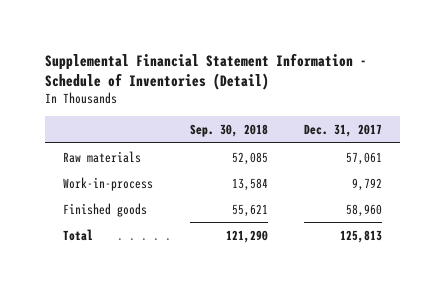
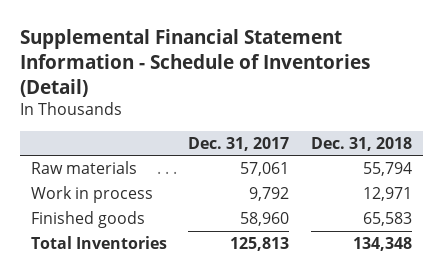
[189,124,268,138] Sep. 30, 2018 -> none
none -> [311,136,413,151] Dec. 31, 2018
[63,176,154,191] Work-in-process -> [30,185,153,203] Work in process
[63,228,94,241] Total -> [30,235,167,249] Total Inventories

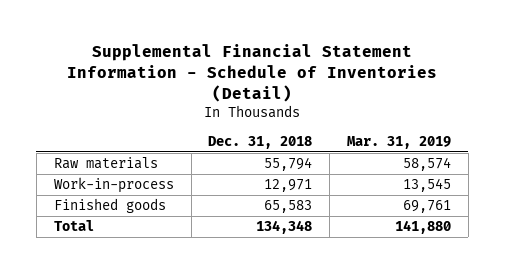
[188,136,290,151] Dec. 31, 2017 -> none
none -> [347,136,452,150] Mar. 31, 2019
[30,185,153,203] Work in process -> [53,177,174,194] Work-in-process
[30,235,167,249] Total Inventories -> [53,220,94,232] Total

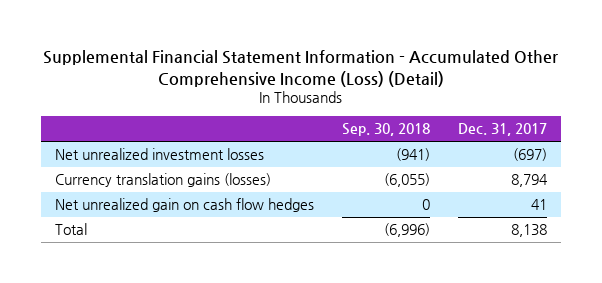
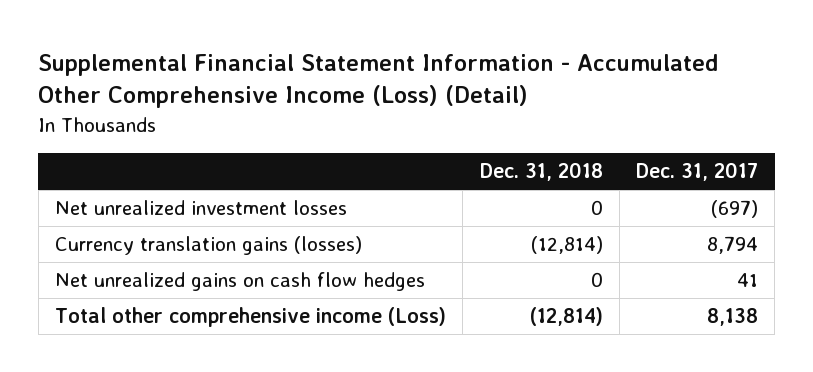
[342,123,431,137] Sep. 30, 2018 -> none
none -> [479,162,603,182] Dec. 31, 2018
[54,198,314,213] Net unrealized gain on cash flow hedges -> [54,272,425,292] Net unrealized gains on cash flow hedges
[54,223,87,236] Total -> [54,307,446,328] Total other comprehensive income (Loss)

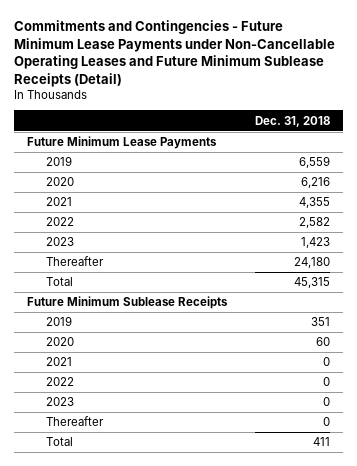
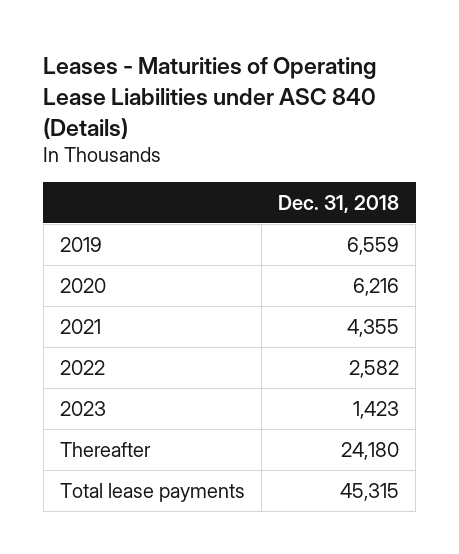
[13,20,335,87] Commitments and Contingencies - Future Minimum Lease Payments under Non-Cancellable Operating Leases and Future Minimum Sublease Receipts (Detail) -> [43,56,378,139] Leases - Maturities of Operating Lease Liabilities under ASC 840 (Details)
[27,136,218,150] Future Minimum Lease Payments -> none
[27,296,229,310] Future Minimum Sublease Receipts -> none
[45,316,72,327] 2019 -> none
[45,337,74,347] 2020 -> none
[45,357,72,367] 2021 -> none
[45,377,74,387] 2022 -> none
[45,397,74,407] 2023 -> none
[45,416,104,427] Thereafter -> none
[45,437,73,447] Total -> none
[45,277,73,287] Total -> [59,482,245,502] Total lease payments

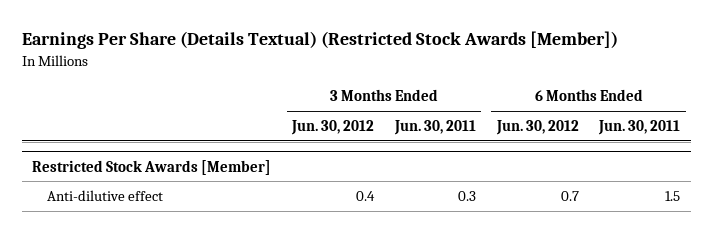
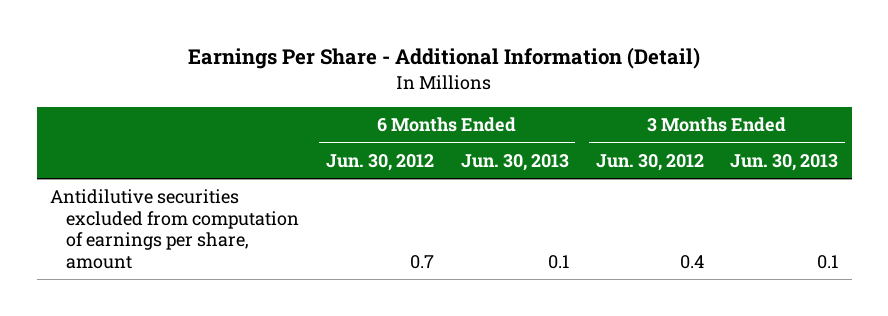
[21,31,618,50] Earnings Per Share (Details Textual) (Restricted Stock Awards [Member]) -> [188,47,701,70] Earnings Per Share - Additional Information (Detail)
[393,120,476,136] Jun. 30, 2011 -> none
[598,120,681,136] Jun. 30, 2011 -> none
none -> [460,153,569,171] Jun. 30, 2013
none -> [730,153,839,171] Jun. 30, 2013
[32,159,272,175] Restricted Stock Awards [Member] -> none
[47,190,164,202] Anti-dilutive effect -> [49,189,299,269] Antidilutive securities excluded from computation of earnings per share, amount

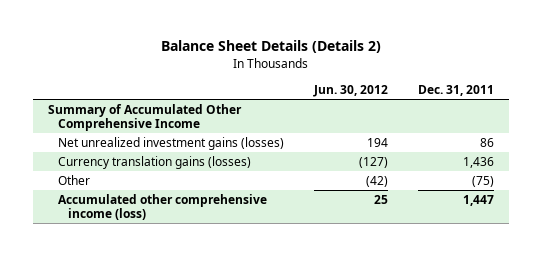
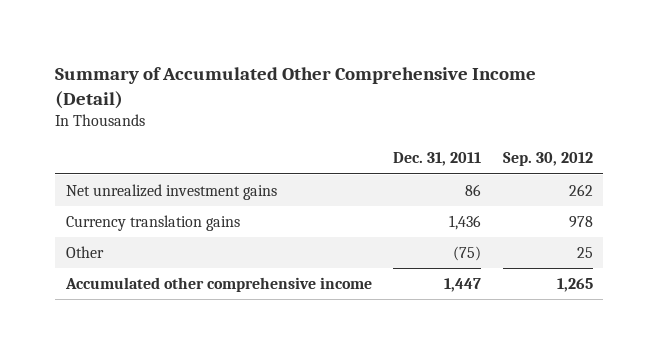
[160,40,381,54] Balance Sheet Details (Details 2) -> [55,67,537,109] Summary of Accumulated Other Comprehensive Income (Detail)
[312,85,388,98] Jun. 30, 2012 -> none
none -> [502,152,593,167] Sep. 30, 2012
[47,103,242,132] Summary of Accumulated Other Comprehensive Income -> none
[57,136,284,150] Net unrealized investment gains (losses) -> [66,184,278,201] Net unrealized investment gains
[57,155,251,169] Currency translation gains (losses) -> [66,215,241,232] Currency translation gains
[57,193,267,221] Accumulated other comprehensive income (loss) -> [65,277,373,293] Accumulated other comprehensive income

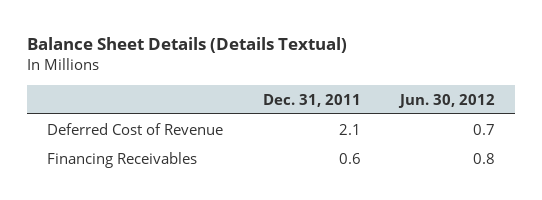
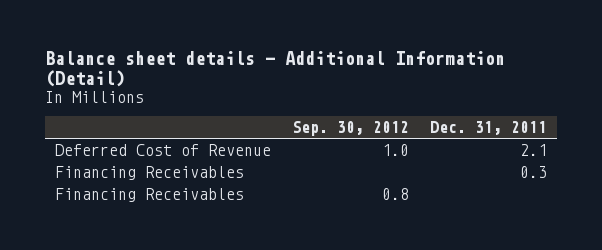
[27,37,348,54] Balance Sheet Details (Details Textual) -> [44,51,505,88] Balance sheet details - Additional Information (Detail)
[398,93,496,108] Jun. 30, 2012 -> none
none -> [291,121,409,137] Sep. 30, 2012
[338,152,361,164] 0.6 -> [519,166,547,179] 0.3
none -> [55,188,245,203] Financing Receivables

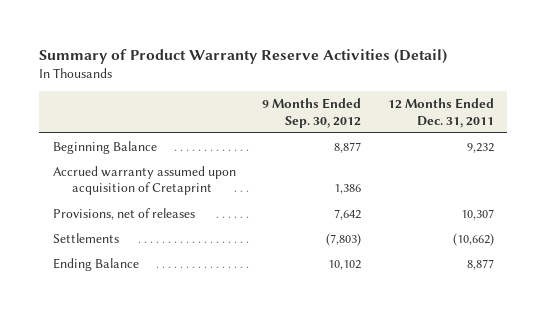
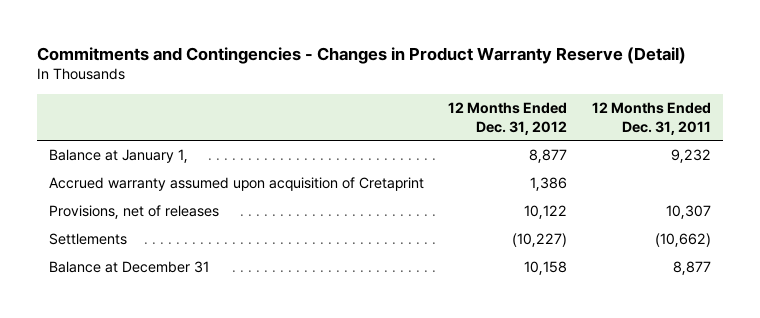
[39,48,448,64] Summary of Product Warranty Reserve Activities (Detail) -> [36,46,686,64] Commitments and Contingencies - Changes in Product Warranty Reserve (Detail)
[262,98,362,128] 9 Months Ended Sep. 30, 2012 -> none
none -> [448,101,568,135] 12 Months Ended Dec. 31, 2012
[52,140,157,154] Beginning Balance -> [49,149,189,164] Balance at January 1,
[52,257,139,271] Ending Balance -> [49,261,210,274] Balance at December 31

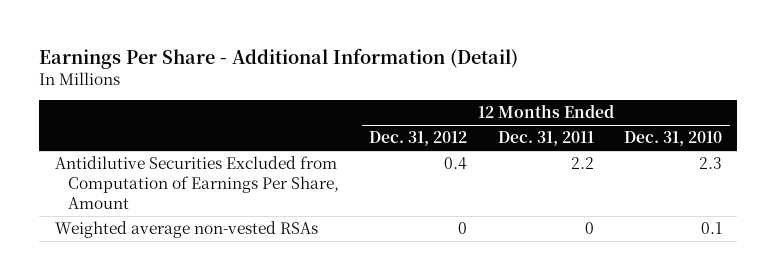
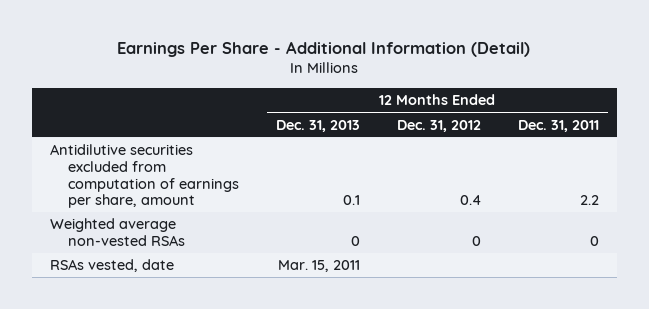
[624,131,723,147] Dec. 31, 2010 -> none
none -> [275,119,360,132] Dec. 31, 2013
[54,156,339,209] Antidilutive Securities Excluded from Computation of Earnings Per Share, Amount -> [50,144,239,209] Antidilutive securities excluded from computation of earnings per share, amount
none -> [50,259,175,273] RSAs vested, date

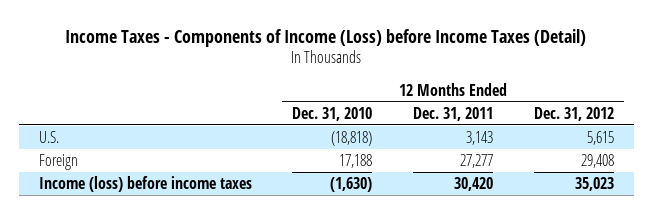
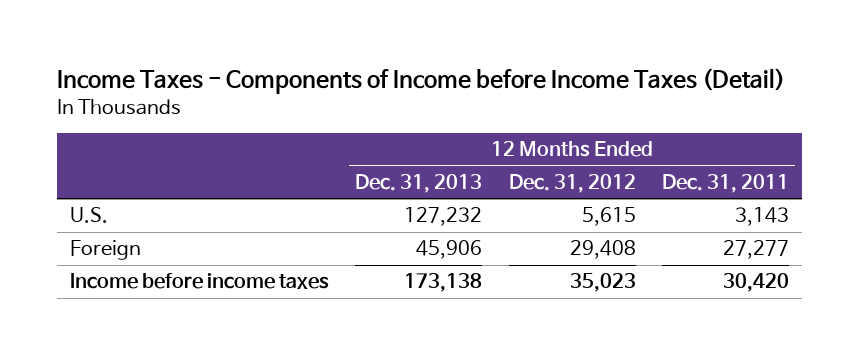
[65,28,587,47] Income Taxes - Components of Income (Loss) before Income Taxes (Detail) -> [56,68,785,95] Income Taxes - Components of Income before Income Taxes (Detail)
[292,106,373,121] Dec. 31, 2010 -> none
none -> [355,173,483,193] Dec. 31, 2013
[38,175,252,192] Income (loss) before income taxes -> [69,273,329,290] Income before income taxes

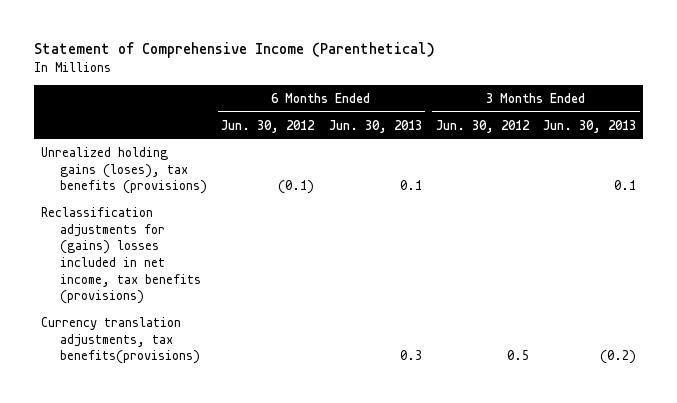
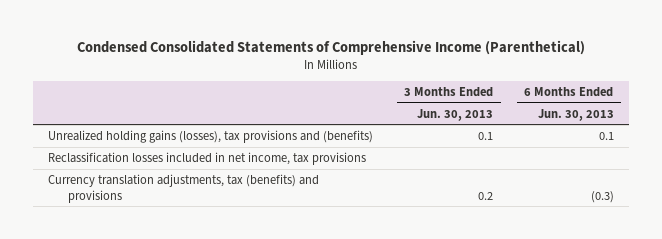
[33,42,435,59] Statement of Comprehensive Income (Parenthetical) -> [76,39,585,55] Condensed Consolidated Statements of Comprehensive Income (Parenthetical)
[221,119,316,133] Jun. 30, 2012 -> none
[435,119,530,133] Jun. 30, 2012 -> none
[40,146,207,195] Unrealized holding gains (loses), tax benefits (provisions) -> [48,129,374,143] Unrealized holding gains (losses), tax provisions and (benefits)
[40,206,201,305] Reclassification adjustments for (gains) losses included in net income, tax benefits (provisions) -> [48,151,367,165] Reclassification losses included in net income, tax provisions
[40,316,200,365] Currency translation adjustments, tax benefits(provisions) -> [48,173,320,203] Currency translation adjustments, tax (benefits) and provisions
[399,350,422,361] 0.3 -> [590,190,614,203] (0.3)
[600,350,637,365] (0.2) -> [478,191,494,200] 0.2

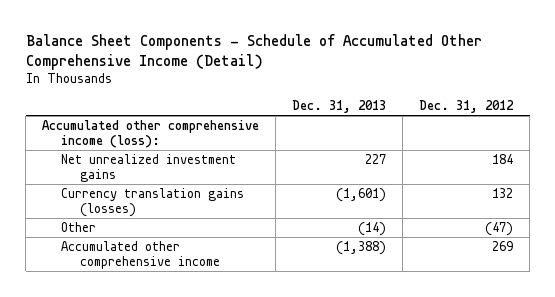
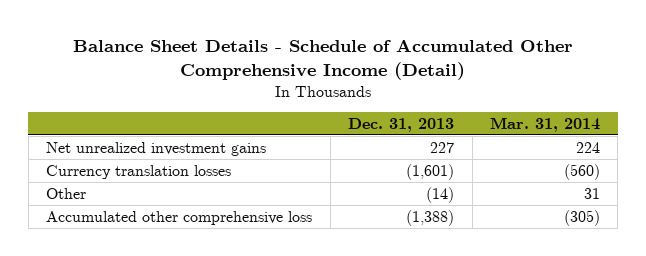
[25,33,482,70] Balance Sheet Components - Schedule of Accumulated Other Comprehensive Income (Detail) -> [73,39,574,80] Balance Sheet Details - Schedule of Accumulated Other Comprehensive Income (Detail)
[419,100,515,114] Dec. 31, 2012 -> none
none -> [490,116,601,132] Mar. 31, 2014
[42,119,260,149] Accumulated other comprehensive income (loss): -> none
[61,187,245,218] Currency translation gains (losses) -> [46,164,232,179] Currency translation losses
[61,240,220,270] Accumulated other comprehensive income -> [46,210,313,225] Accumulated other comprehensive loss

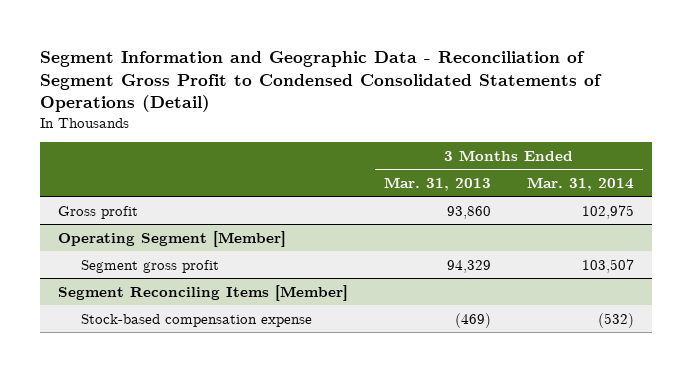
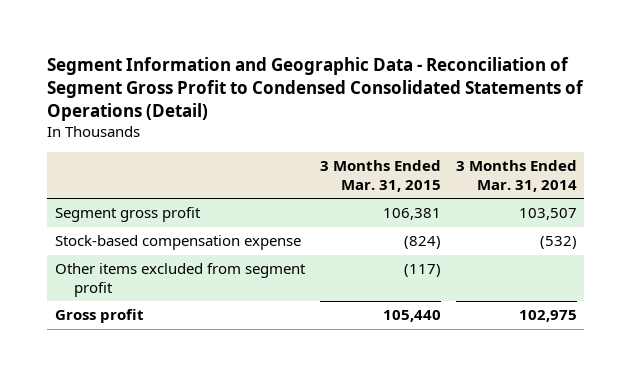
[384,176,492,191] Mar. 31, 2013 -> none
none -> [319,160,441,192] 3 Months Ended Mar. 31, 2015
[58,230,287,247] Operating Segment [Member] -> none
[58,284,349,301] Segment Reconciling Items [Member] -> none
none -> [54,263,306,297] Other items excluded from segment profit
[58,205,139,219] Gross profit -> [54,309,144,324] Gross profit

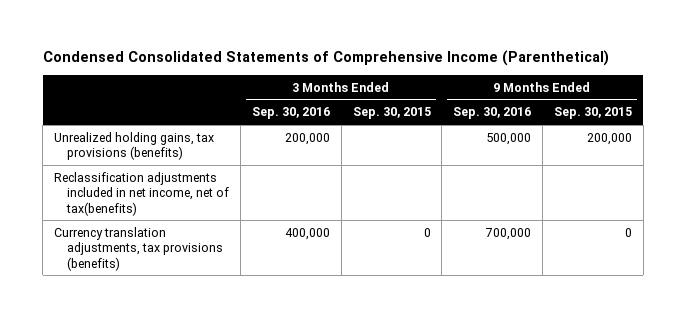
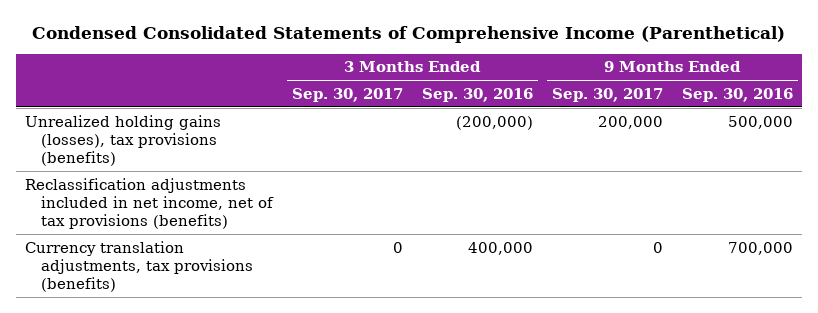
[352,107,431,120] Sep. 30, 2015 -> none
[553,107,632,120] Sep. 30, 2015 -> none
none -> [291,87,403,102] Sep. 30, 2017
none -> [551,87,663,102] Sep. 30, 2017
[54,131,215,161] Unrealized holding gains, tax provisions (benefits) -> [25,114,222,166] Unrealized holding gains (losses), tax provisions (benefits)
[284,132,330,145] 200,000 -> [455,115,533,130] (200,000)
[54,171,230,216] Reclassification adjustments included in net income, net of tax(benefits) -> [25,177,274,229] Reclassification adjustments included in net income, net of tax provisions (benefits)

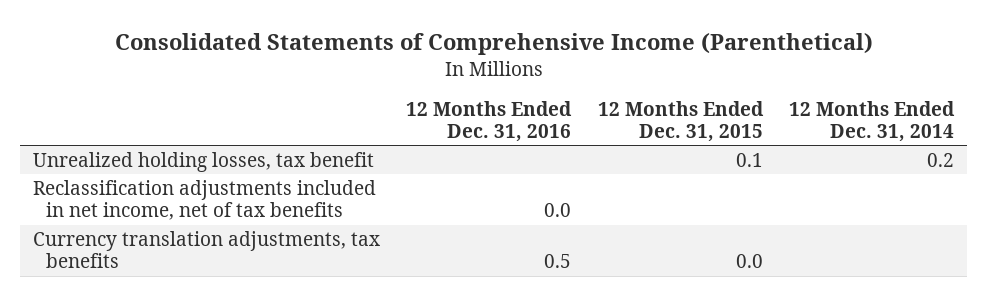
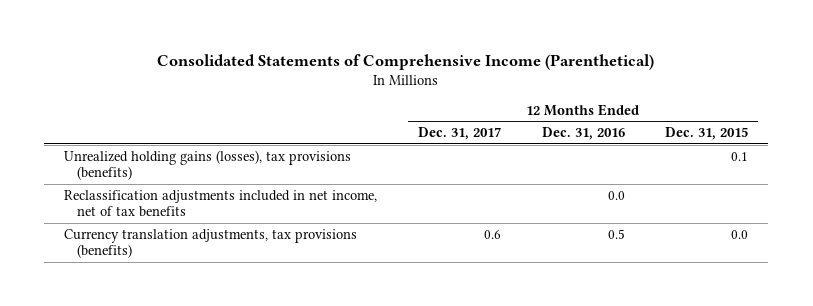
[789,100,956,143] 12 Months Ended Dec. 31, 2014 -> none
none -> [417,127,501,141] Dec. 31, 2017
[32,152,374,173] Unrealized holding losses, tax benefit -> [64,149,352,181] Unrealized holding gains (losses), tax provisions (benefits)
[32,231,380,269] Currency translation adjustments, tax benefits -> [64,228,358,259] Currency translation adjustments, tax provisions (benefits)

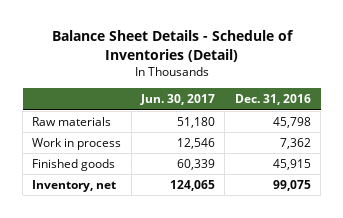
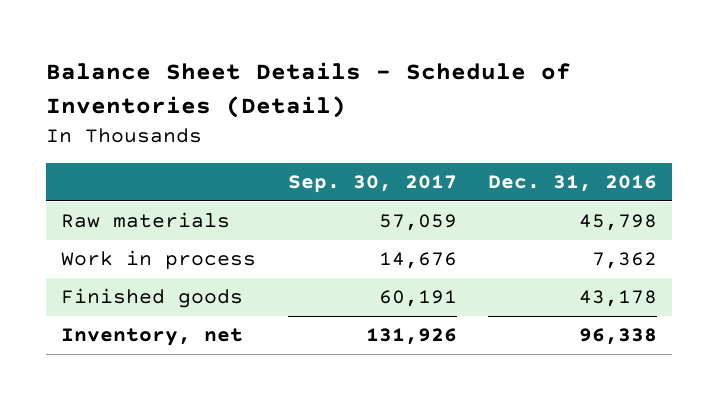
[140,94,216,106] Jun. 30, 2017 -> none
none -> [287,175,457,194] Sep. 30, 2017
[272,158,311,170] 45,915 -> [578,290,657,308] 43,178
[272,179,311,191] 99,075 -> [578,328,657,346] 96,338

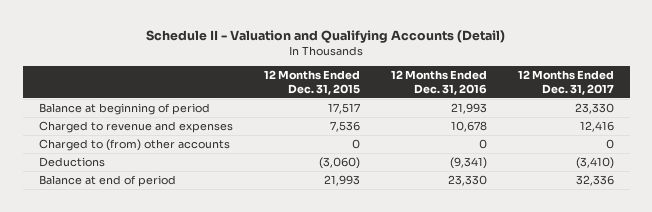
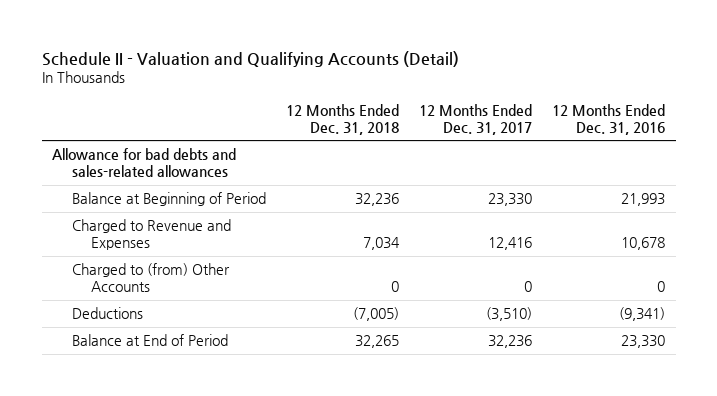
[263,70,360,96] 12 Months Ended Dec. 31, 2015 -> none
none -> [285,103,399,135] 12 Months Ended Dec. 31, 2018
none -> [51,148,236,178] Allowance for bad debts and sales-related allowances
[38,102,210,115] Balance at beginning of period -> [71,192,266,207] Balance at Beginning of Period
[38,120,233,133] Charged to revenue and expenses -> [71,219,231,251] Charged to Revenue and Expenses
[38,138,230,151] Charged to (from) other accounts -> [71,263,230,293] Charged to (from) Other Accounts
[575,156,614,169] (3,410) -> [486,307,533,322] (3,510)
[38,174,176,187] Balance at end of period -> [71,334,228,347] Balance at End of Period
[575,174,614,186] 32,336 -> [488,335,533,349] 32,236

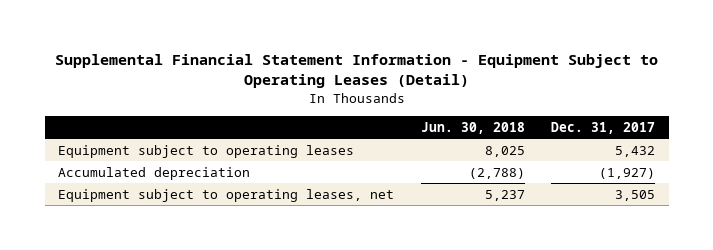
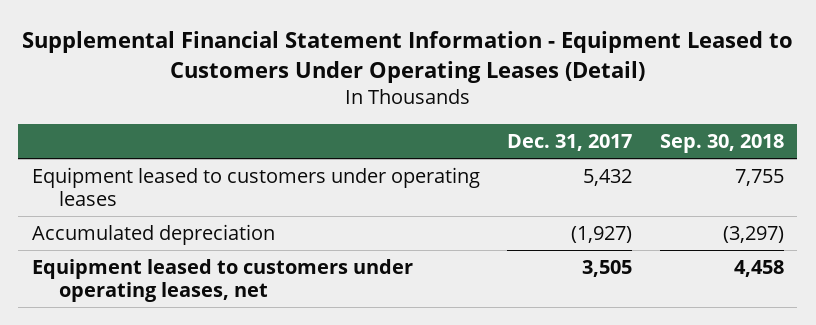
[54,53,658,89] Supplemental Financial Statement Information - Equipment Subject to Operating Leases (Detail) -> [21,31,793,84] Supplemental Financial Statement Information - Equipment Leased to Customers Under Operating Leases (Detail)
[420,121,525,134] Jun. 30, 2018 -> none
none -> [659,133,784,153] Sep. 30, 2018
[58,144,355,158] Equipment subject to operating leases -> [31,167,480,206] Equipment leased to customers under operating leases
[58,188,395,202] Equipment subject to operating leases, net -> [31,259,413,302] Equipment leased to customers under operating leases, net

